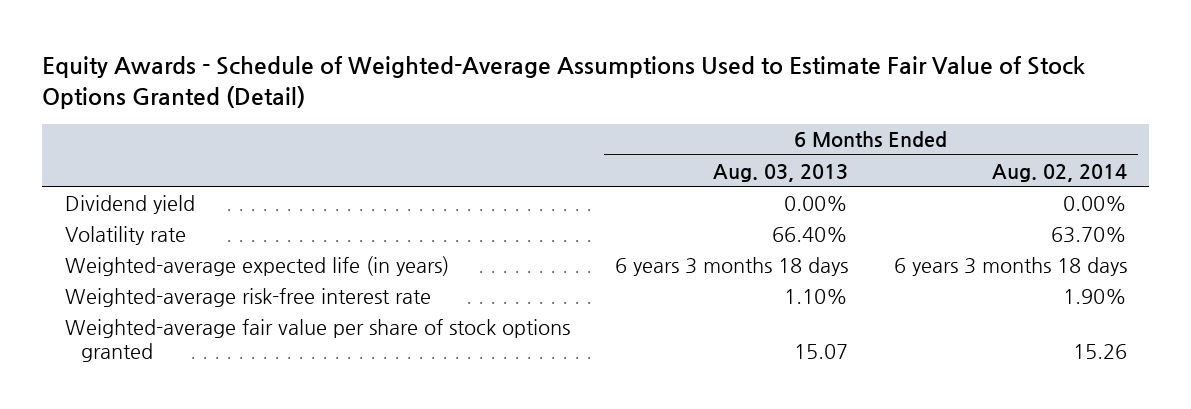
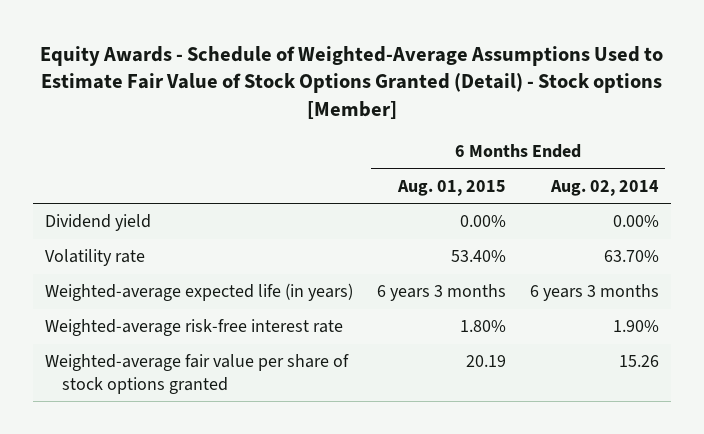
[41,55,1085,109] Equity Awards - Schedule of Weighted-Average Assumptions Used to Estimate Fair Value of Stock Options Granted (Detail) -> [40,45,664,120] Equity Awards - Schedule of Weighted-Average Assumptions Used to Estimate Fair Value of Stock Options Granted (Detail) - Stock options [Member]
[713,163,849,182] Aug. 03, 2013 -> none
none -> [397,179,507,196] Aug. 01, 2015
[893,256,1127,276] 6 years 3 months 18 days -> [530,284,660,302] 6 years 3 months

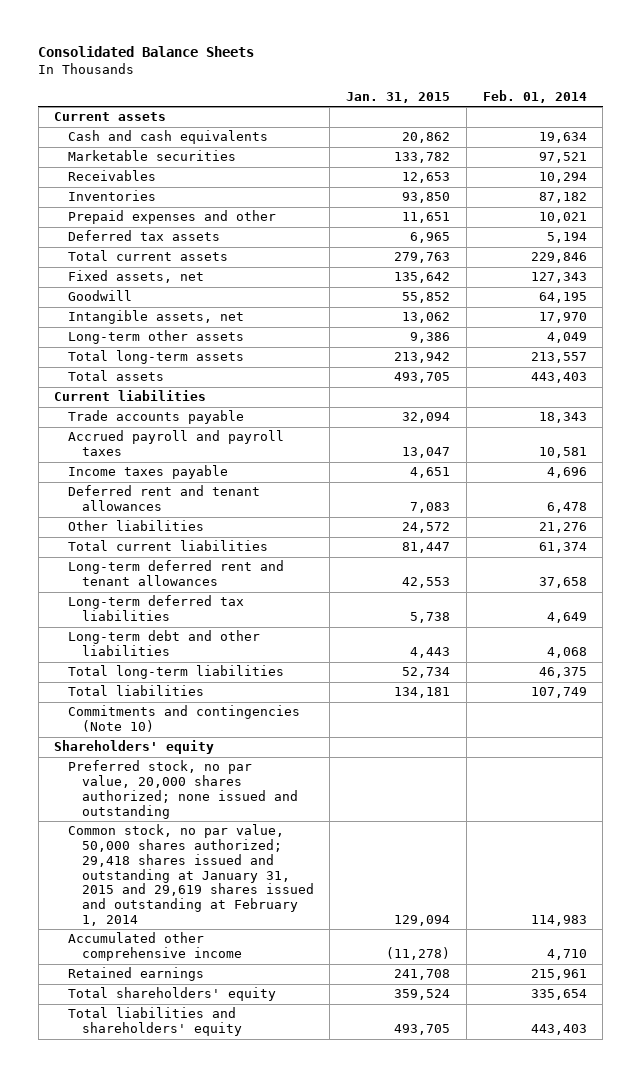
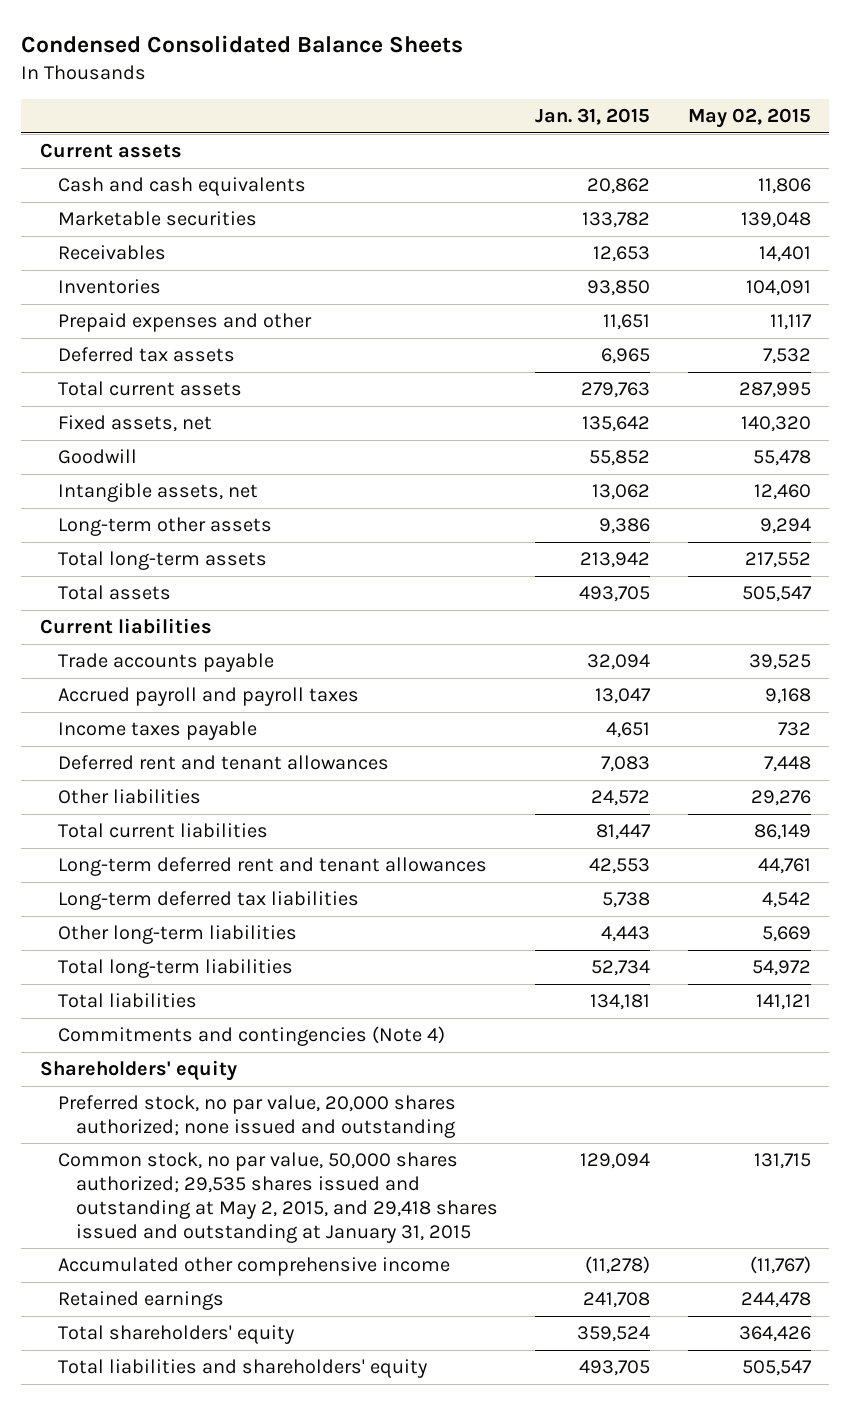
[38,46,255,58] Consolidated Balance Sheets -> [21,35,464,54] Condensed Consolidated Balance Sheets
[482,89,587,103] Feb. 01, 2014 -> none
none -> [687,108,811,129] May 02, 2015
[67,630,260,657] Long-term debt and other liabilities -> [58,925,298,945] Other long-term liabilities
[67,705,300,733] Commitments and contingencies (Note 10) -> [58,1026,446,1047] Commitments and contingencies (Note 4)
[67,824,314,926] Common stock, no par value, 50,000 shares authorized; 29,418 shares issued and outstanding at January 31, 2015 and 29,619 shares issued and outstanding at February 1, 2014 -> [58,1152,499,1243] Common stock, no par value, 50,000 shares authorized; 29,535 shares issued and outstanding at May 2, 2015, and 29,418 shares issued and outstanding at January 31, 2015

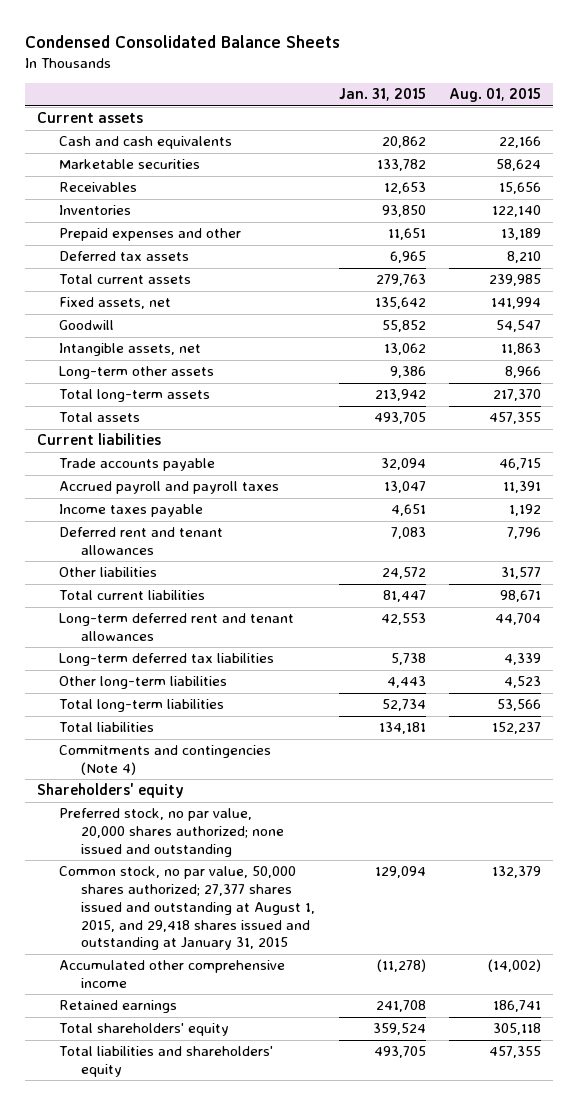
[687,108,811,129] May 02, 2015 -> none
none -> [449,88,542,103] Aug. 01, 2015
[58,1152,499,1243] Common stock, no par value, 50,000 shares authorized; 29,535 shares issued and outstanding at May 2, 2015, and 29,418 shares issued and outstanding at January 31, 2015 -> [59,866,316,951] Common stock, no par value, 50,000 shares authorized; 27,377 shares issued and outstanding at August 1, 2015, and 29,418 shares issued and outstanding at January 31, 2015

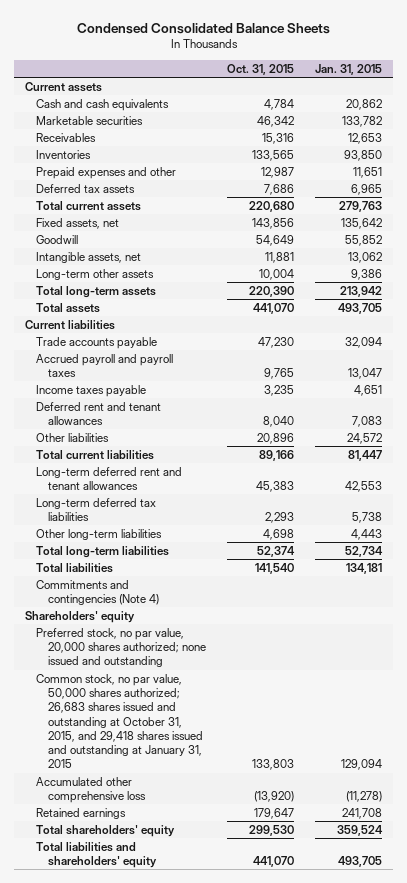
[449,88,542,103] Aug. 01, 2015 -> none
none -> [226,63,294,75] Oct. 31, 2015
[59,866,316,951] Common stock, no par value, 50,000 shares authorized; 27,377 shares issued and outstanding at August 1, 2015, and 29,418 shares issued and outstanding at January 31, 2015 -> [36,673,203,769] Common stock, no par value, 50,000 shares authorized; 26,683 shares issued and outstanding at October 31, 2015, and 29,418 shares issued and outstanding at January 31, 2015
[59,960,286,989] Accumulated other comprehensive income -> [36,776,146,804] Accumulated other comprehensive loss

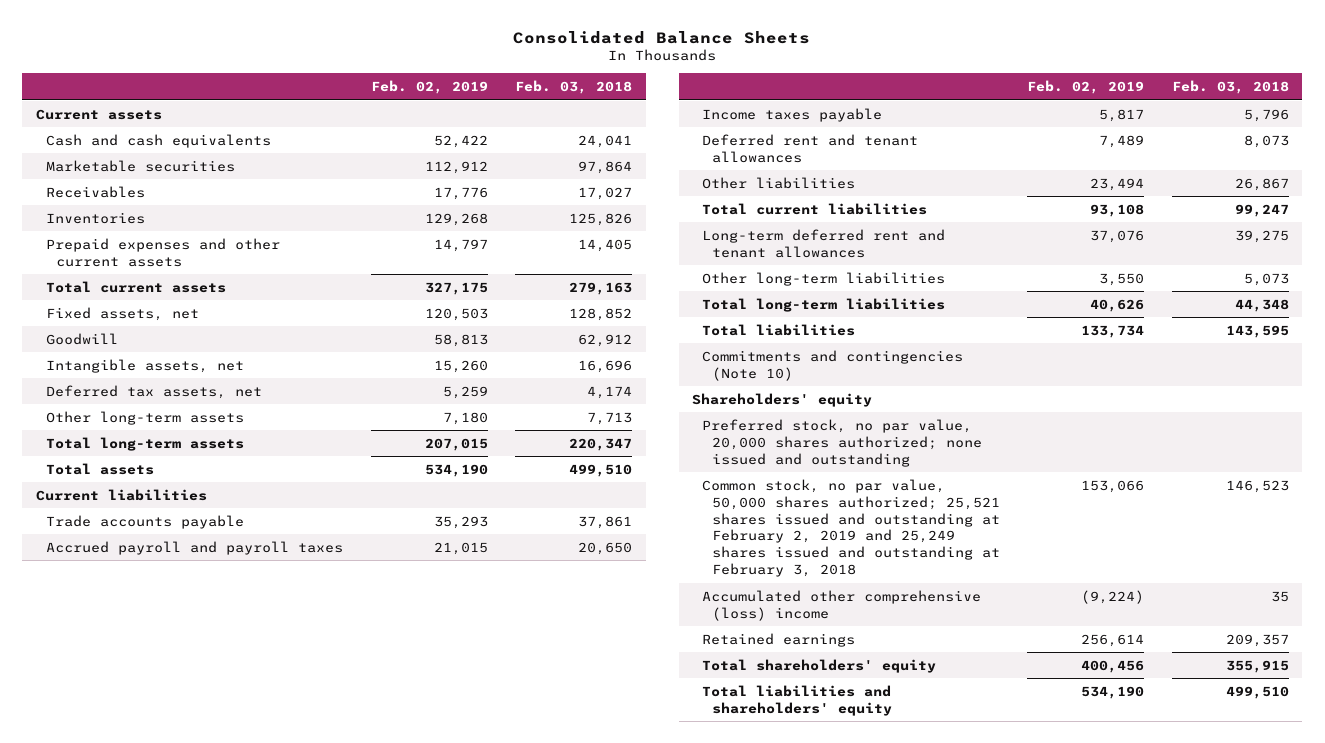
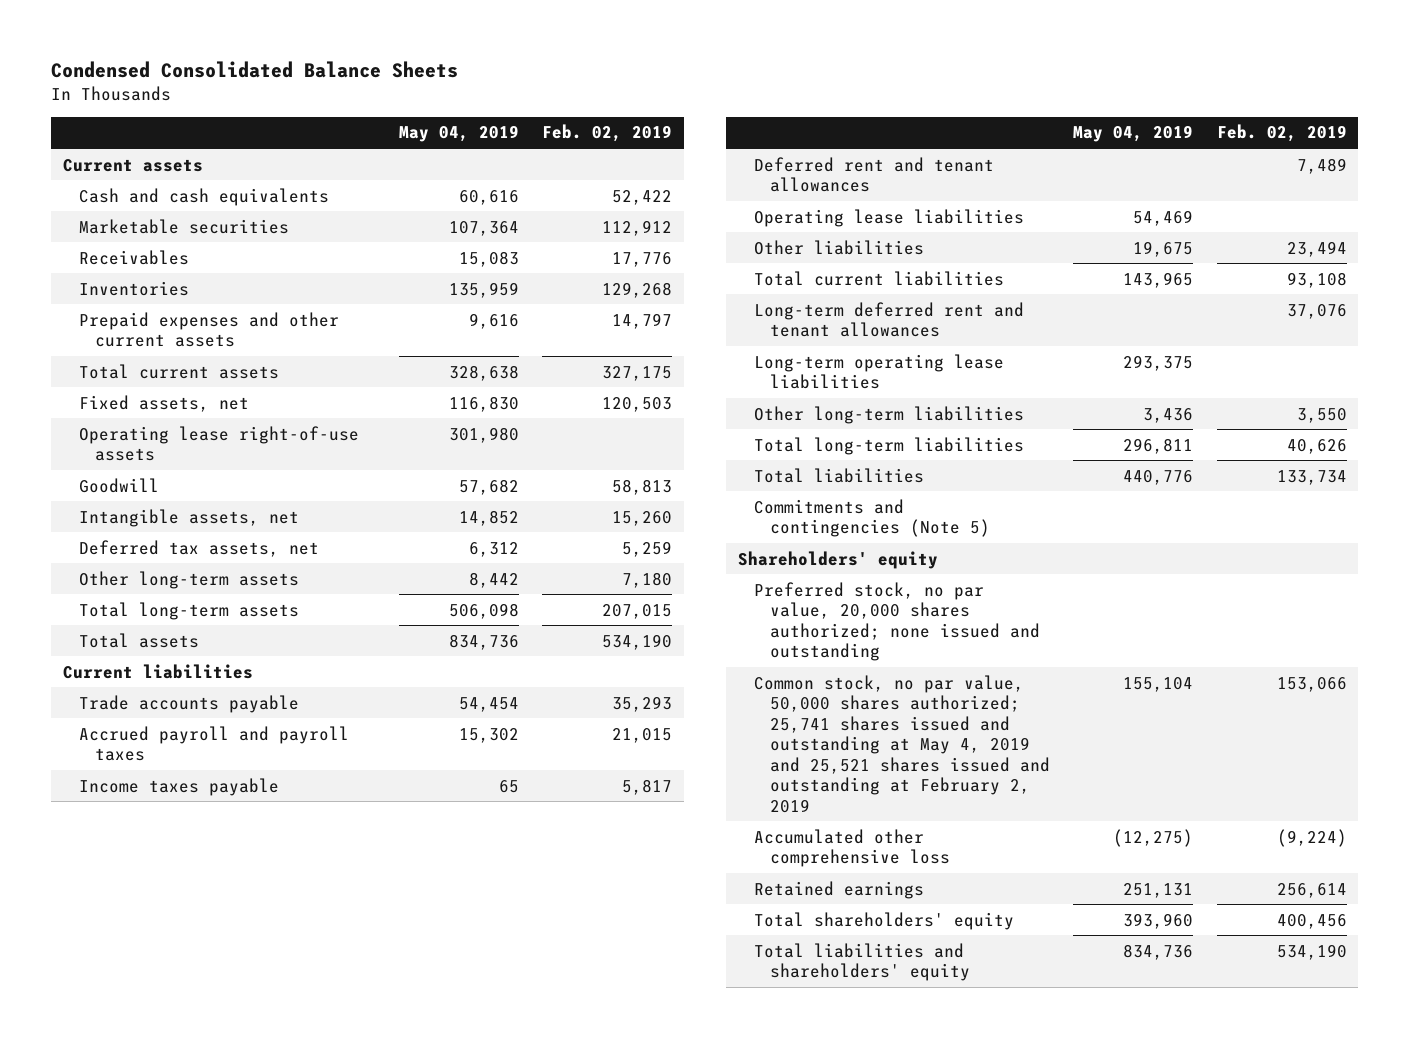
[513,30,811,44] Consolidated Balance Sheets -> [51,61,459,79] Condensed Consolidated Balance Sheets
[515,80,633,95] Feb. 03, 2018 -> none
none -> [398,125,519,143] May 04, 2019
none -> [79,425,360,462] Operating lease right-of-use assets
none -> [753,208,1024,227] Operating lease liabilities
none -> [753,353,1004,390] Long-term operating lease liabilities
[702,349,964,381] Commitments and contingencies (Note 10) -> [753,498,990,538] Commitments and contingencies (Note 5)
[702,478,1000,578] Common stock, no par value, 50,000 shares authorized; 25,521 shares issued and outstanding at February 2, 2019 and 25,249 shares issued and outstanding at February 3, 2018 -> [753,674,1050,813] Common stock, no par value, 50,000 shares authorized; 25,741 shares issued and outstanding at May 4, 2019 and 25,521 shares issued and outstanding at February 2, 2019
[702,589,982,621] Accumulated other comprehensive (loss) income -> [753,828,950,868] Accumulated other comprehensive loss

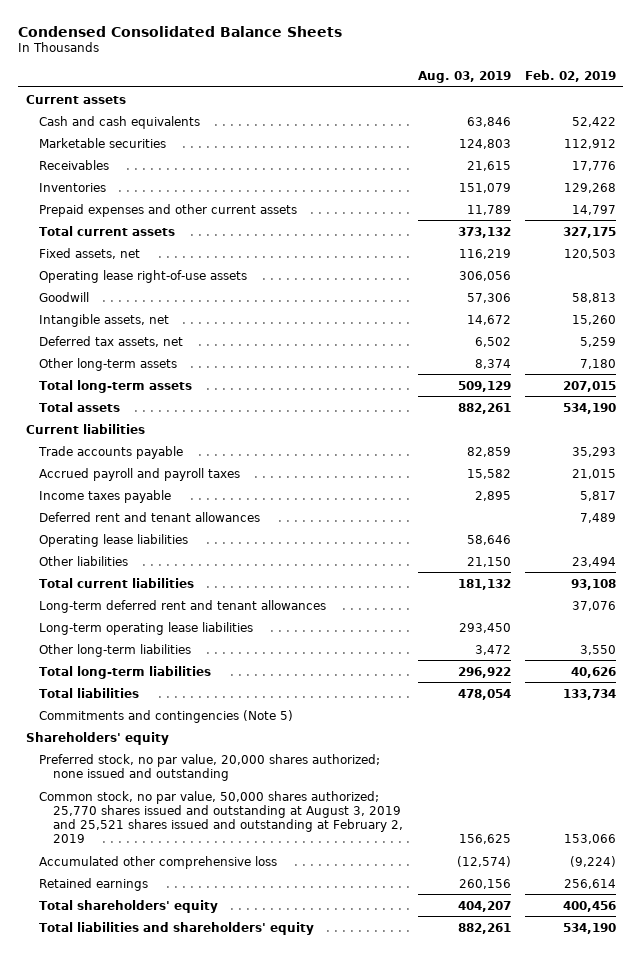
[398,125,519,143] May 04, 2019 -> none
none -> [417,70,511,83] Aug. 03, 2019
[753,674,1050,813] Common stock, no par value, 50,000 shares authorized; 25,741 shares issued and outstanding at May 4, 2019 and 25,521 shares issued and outstanding at February 2, 2019 -> [39,790,404,844] Common stock, no par value, 50,000 shares authorized; 25,770 shares issued and outstanding at August 3, 2019 and 25,521 shares issued and outstanding at February 2, 2019

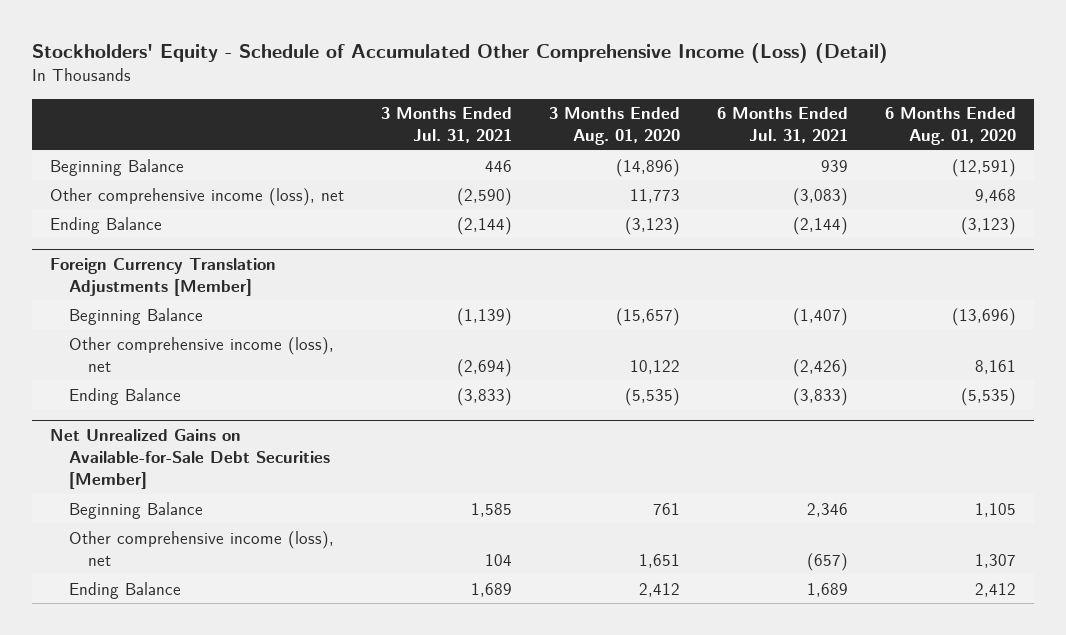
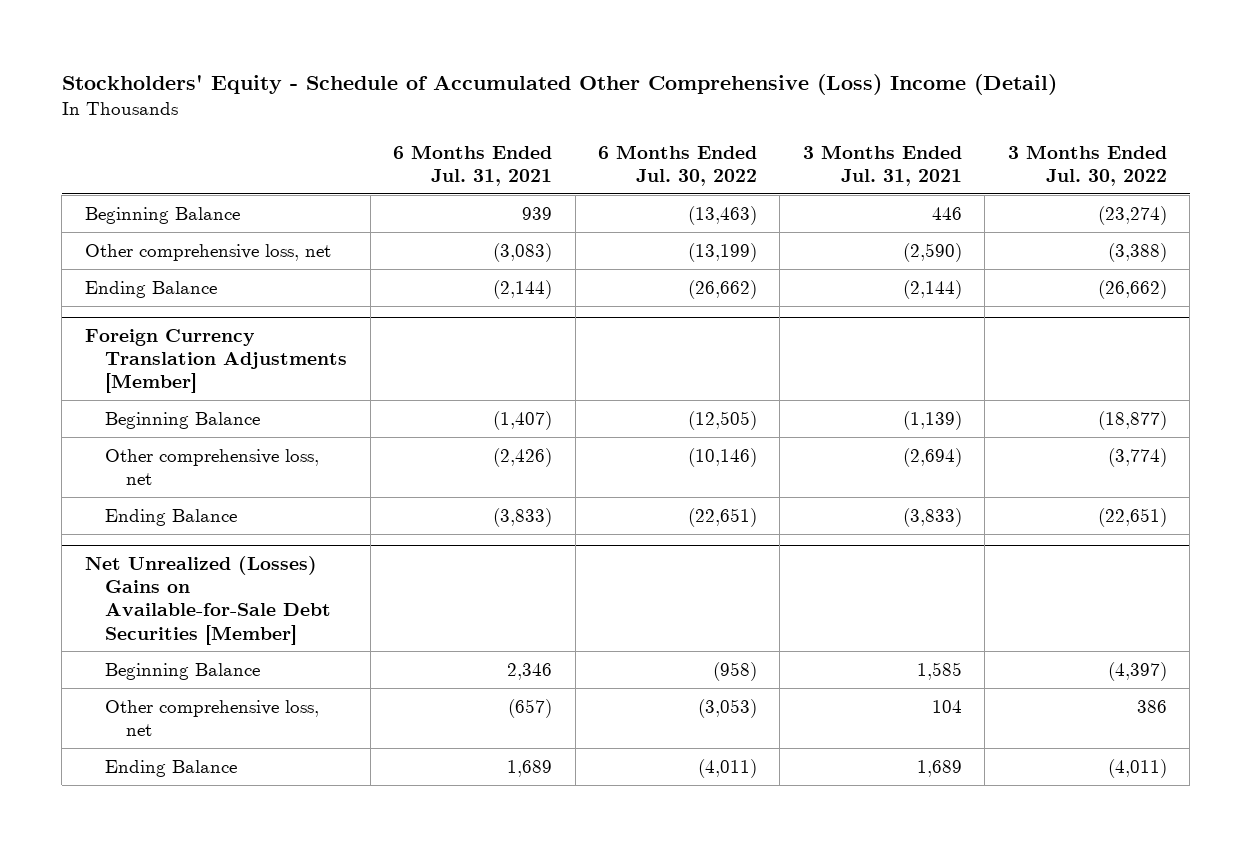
[31,43,888,64] Stockholders' Equity - Schedule of Accumulated Other Comprehensive Income (Loss) (Detail) -> [61,74,1057,96] Stockholders' Equity - Schedule of Accumulated Other Comprehensive (Loss) Income (Detail)
[548,107,680,146] 3 Months Ended Aug. 01, 2020 -> none
[884,107,1016,146] 6 Months Ended Aug. 01, 2020 -> none
none -> [598,144,758,186] 6 Months Ended Jul. 30, 2022
none -> [1007,144,1167,186] 3 Months Ended Jul. 30, 2022
[50,187,345,206] Other comprehensive income (loss), net -> [84,243,331,261] Other comprehensive loss, net
[69,336,335,372] Other comprehensive income (loss), net -> [105,448,320,485] Other comprehensive loss, net
[50,428,331,489] Net Unrealized Gains on Available-for-Sale Debt Securities [Member] -> [84,556,332,645] Net Unrealized (Losses) Gains on Available-for-Sale Debt Securities [Member]
[69,530,335,566] Other comprehensive income (loss), net -> [105,699,320,736] Other comprehensive loss, net

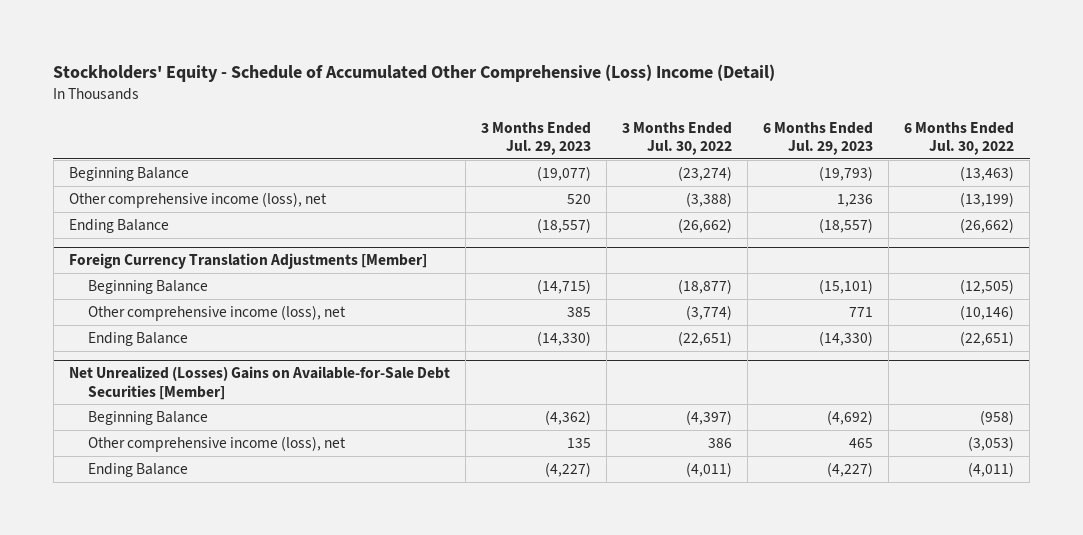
[393,144,553,186] 6 Months Ended Jul. 31, 2021 -> none
[802,144,962,186] 3 Months Ended Jul. 31, 2021 -> none
none -> [480,121,591,155] 3 Months Ended Jul. 29, 2023
none -> [763,121,874,155] 6 Months Ended Jul. 29, 2023
[84,243,331,261] Other comprehensive loss, net -> [68,192,327,209] Other comprehensive income (loss), net
[105,448,320,485] Other comprehensive loss, net -> [87,305,346,322] Other comprehensive income (loss), net
[105,699,320,736] Other comprehensive loss, net -> [87,436,346,453] Other comprehensive income (loss), net

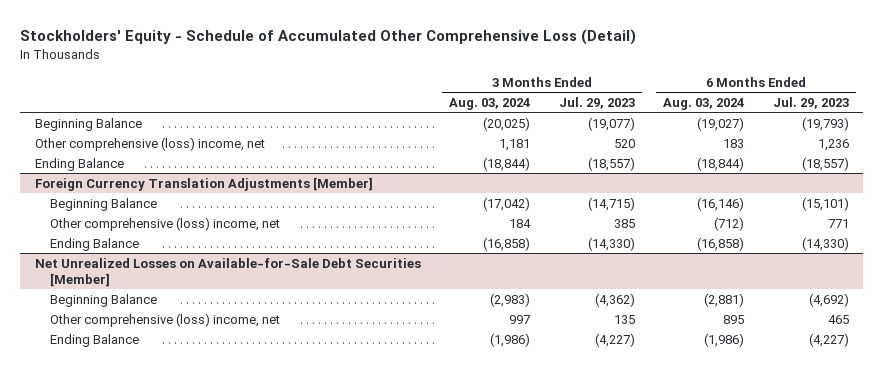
[53,63,776,82] Stockholders' Equity - Schedule of Accumulated Other Comprehensive (Loss) Income (Detail) -> [20,28,637,45] Stockholders' Equity - Schedule of Accumulated Other Comprehensive Loss (Detail)
[621,121,732,155] 3 Months Ended Jul. 30, 2022 -> none
[904,121,1015,155] 6 Months Ended Jul. 30, 2022 -> none
none -> [449,97,531,110] Aug. 03, 2024
none -> [663,97,745,110] Aug. 03, 2024
[68,192,327,209] Other comprehensive income (loss), net -> [34,136,265,151] Other comprehensive (loss) income, net
[87,305,346,322] Other comprehensive income (loss), net -> [49,216,280,231] Other comprehensive (loss) income, net
[68,366,450,400] Net Unrealized (Losses) Gains on Available-for-Sale Debt Securities [Member] -> [34,257,421,288] Net Unrealized Losses on Available-for-Sale Debt Securities [Member]
[87,436,346,453] Other comprehensive income (loss), net -> [49,312,280,327] Other comprehensive (loss) income, net

